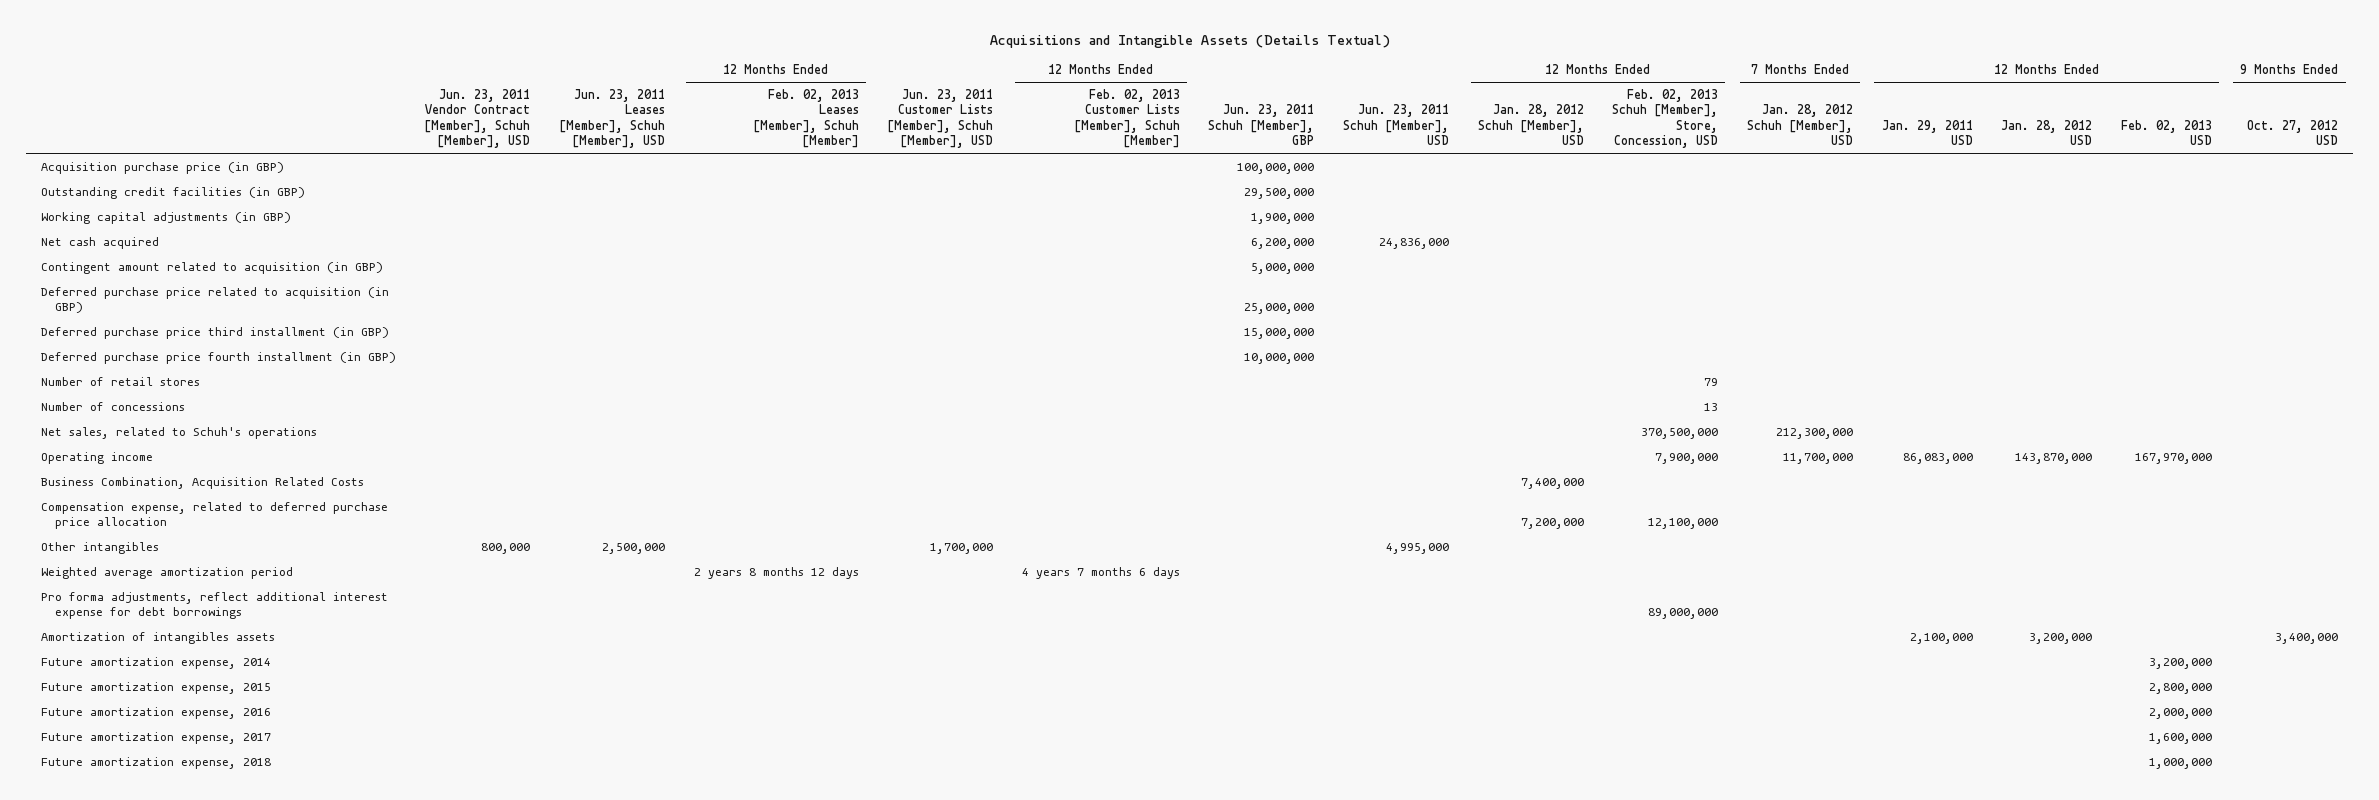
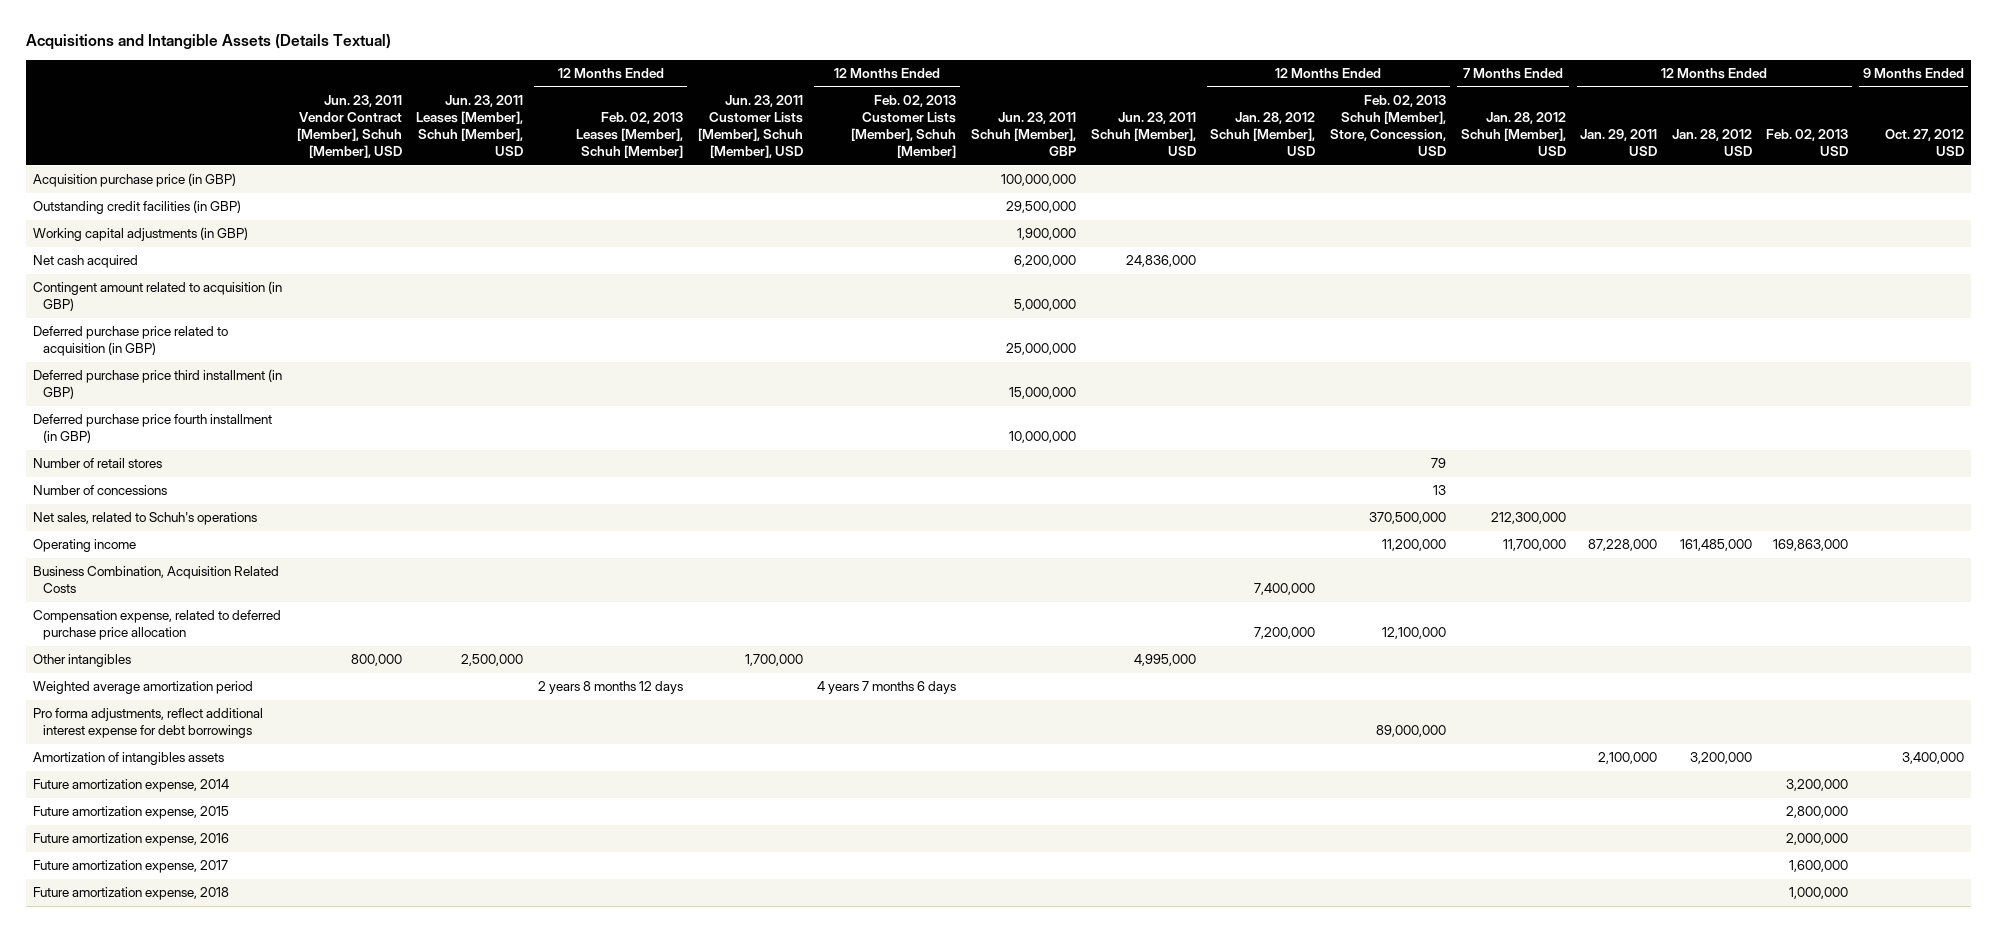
[1655,452,1719,464] 7,900,000 -> [1381,539,1446,552] 11,200,000
[1902,452,1973,464] 86,083,000 -> [1588,539,1658,552] 87,228,000
[2015,452,2093,464] 143,870,000 -> [1679,539,1752,552] 161,485,000
[2134,452,2212,464] 167,970,000 -> [1773,539,1849,552] 169,863,000

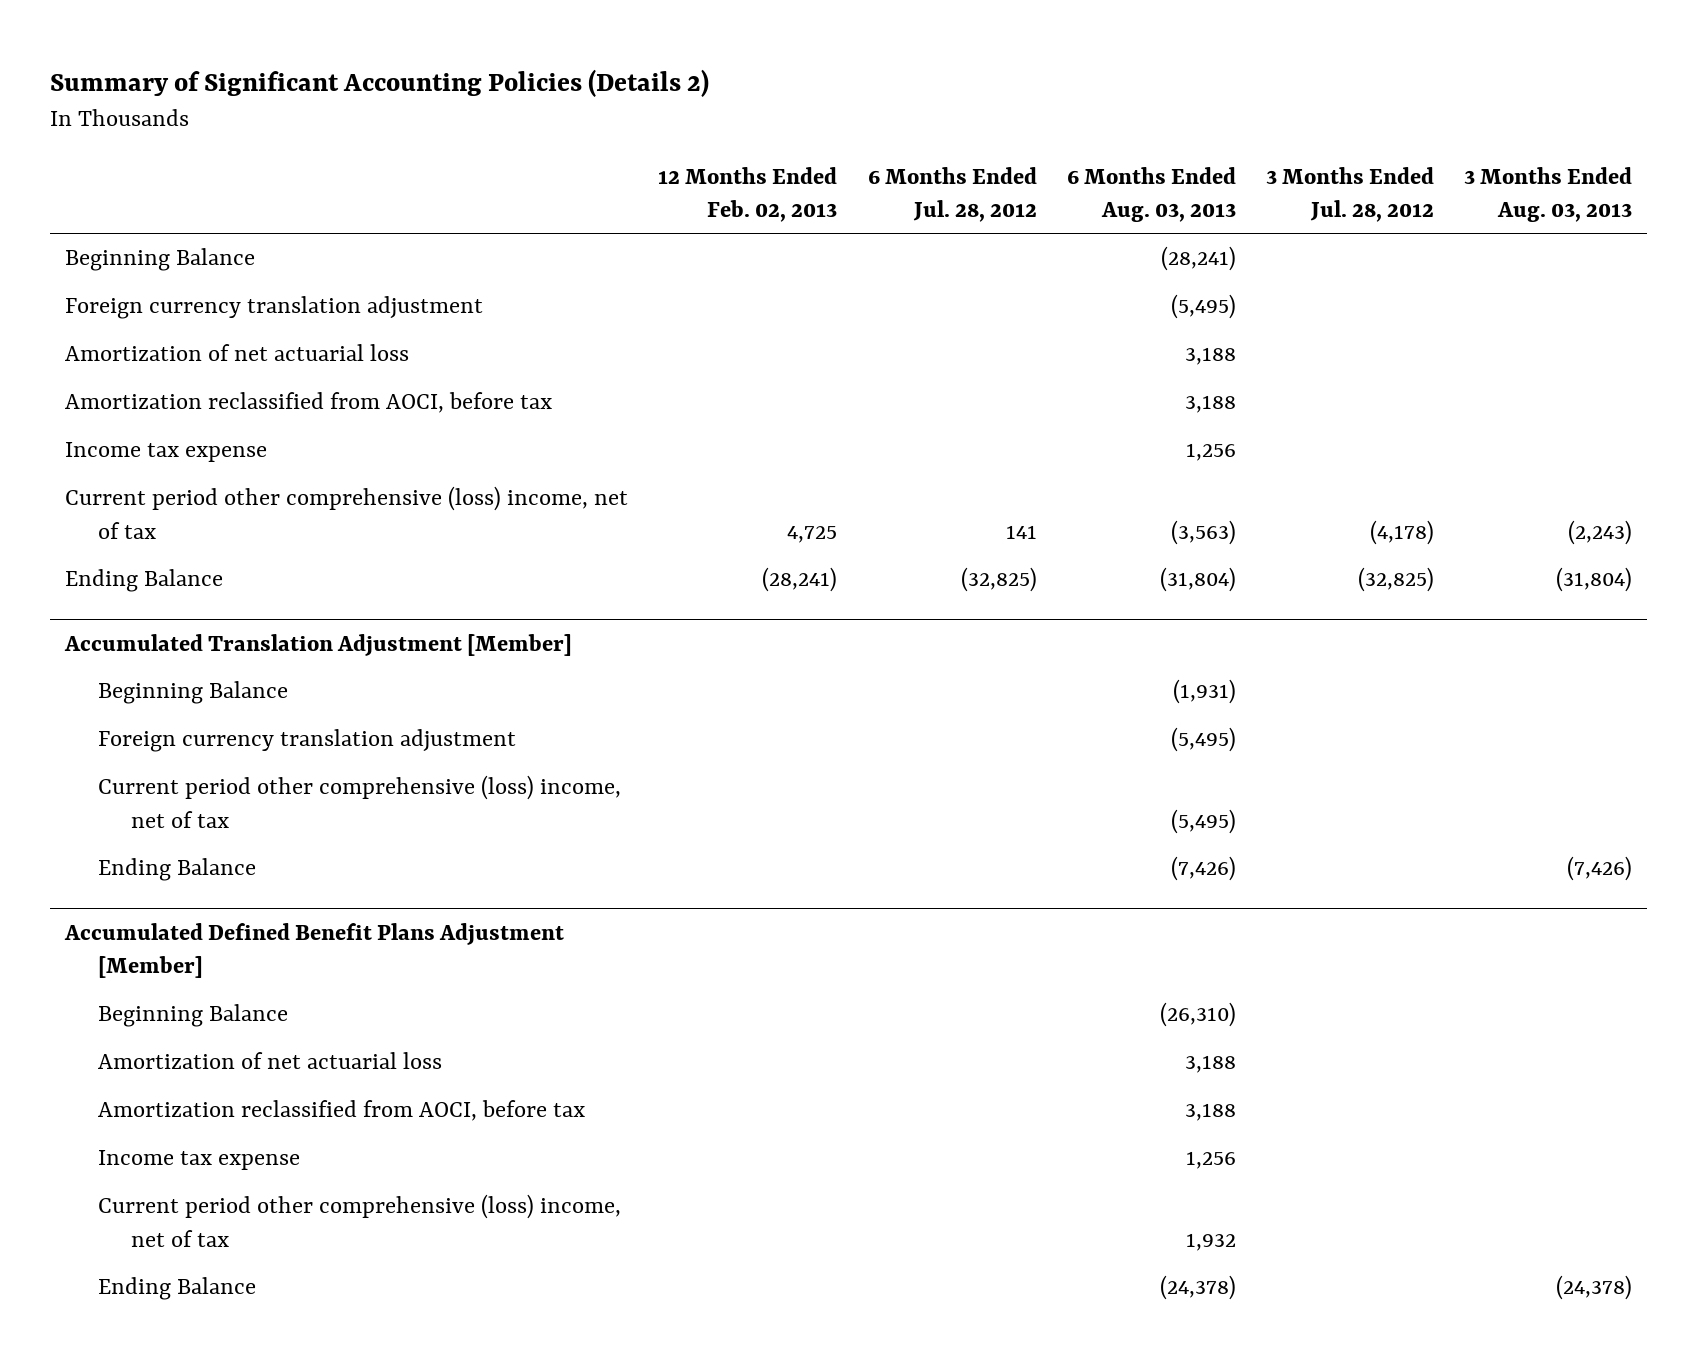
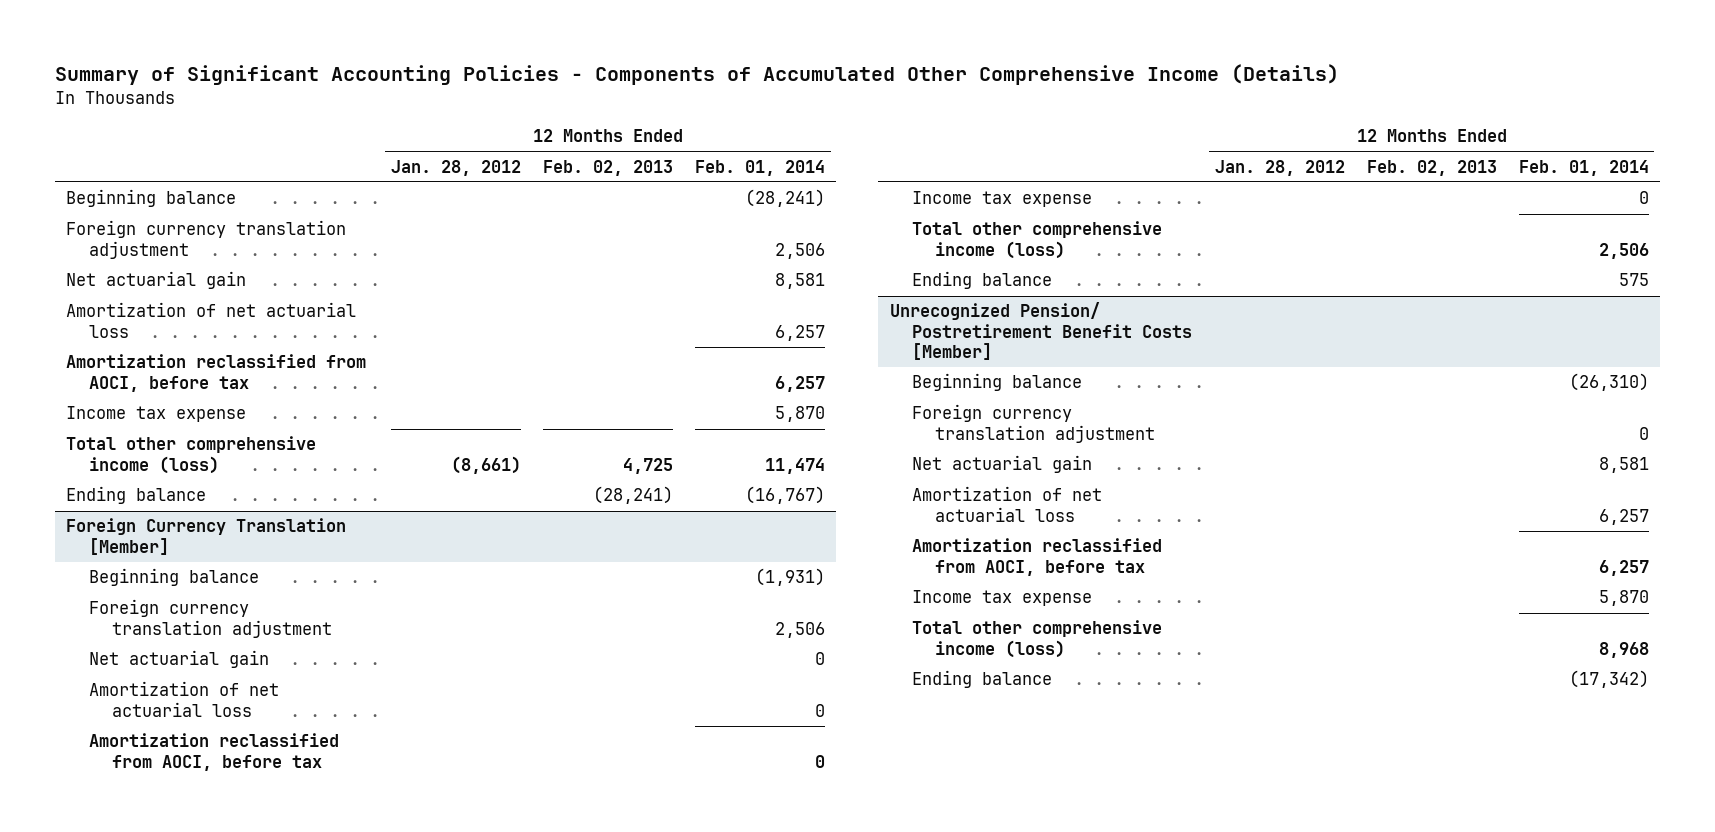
[50,68,710,97] Summary of Significant Accounting Policies (Details 2) -> [54,63,1339,85] Summary of Significant Accounting Policies - Components of Accumulated Other Comprehensive Income (Details)
[867,166,1037,222] 6 Months Ended Jul. 28, 2012 -> none
[1066,166,1236,222] 6 Months Ended Aug. 03, 2013 -> none
[1266,166,1435,222] 3 Months Ended Jul. 28, 2012 -> none
[1464,166,1633,222] 3 Months Ended Aug. 03, 2013 -> none
none -> [390,159,521,176] Jan. 28, 2012
none -> [695,159,826,176] Feb. 01, 2014
[65,248,256,272] Beginning Balance -> [65,189,236,208] Beginning balance
none -> [65,271,246,290] Net actuarial gain
[64,633,573,656] Accumulated Translation Adjustment [Member] -> none
[98,681,289,705] Beginning Balance -> none
[98,729,517,753] Foreign currency translation adjustment -> none
[98,775,622,828] Current period other comprehensive (loss) income, net of tax -> none
[98,858,257,882] Ending Balance -> none
[64,922,565,979] Accumulated Defined Benefit Plans Adjustment [Member] -> none
[98,1004,289,1028] Beginning Balance -> none
[98,1052,443,1070] Amortization of net actuarial loss -> none
[98,1100,586,1122] Amortization reclassified from AOCI, before tax -> none
[98,1150,301,1171] Income tax expense -> none
[98,1194,622,1247] Current period other comprehensive (loss) income, net of tax -> none
[98,1277,257,1301] Ending Balance -> none
[65,486,629,539] Current period other comprehensive (loss) income, net of tax -> [65,436,316,474] Total other comprehensive income (loss)
[65,569,224,593] Ending Balance -> [65,486,206,505] Ending balance
none -> [65,518,346,555] Foreign Currency Translation [Member]
none -> [88,568,259,587] Beginning balance
none -> [88,599,332,638] Foreign currency translation adjustment
none -> [88,650,269,669] Net actuarial gain
none -> [88,681,279,717] Amortization of net actuarial loss
none -> [88,733,339,771] Amortization reclassified from AOCI, before tax
none -> [912,191,1093,208] Income tax expense
none -> [912,221,1163,259] Total other comprehensive income (loss)
none -> [912,271,1053,290] Ending balance
none -> [889,302,1193,361] Unrecognized Pension/ Postretirement Benefit Costs [Member]
none -> [912,373,1083,392] Beginning balance
none -> [912,404,1156,443] Foreign currency translation adjustment
none -> [912,455,1093,474] Net actuarial gain
none -> [912,486,1103,522] Amortization of net actuarial loss
none -> [912,538,1163,576] Amortization reclassified from AOCI, before tax
none -> [912,590,1093,607] Income tax expense
none -> [912,620,1163,658] Total other comprehensive income (loss)
none -> [912,670,1053,689] Ending balance

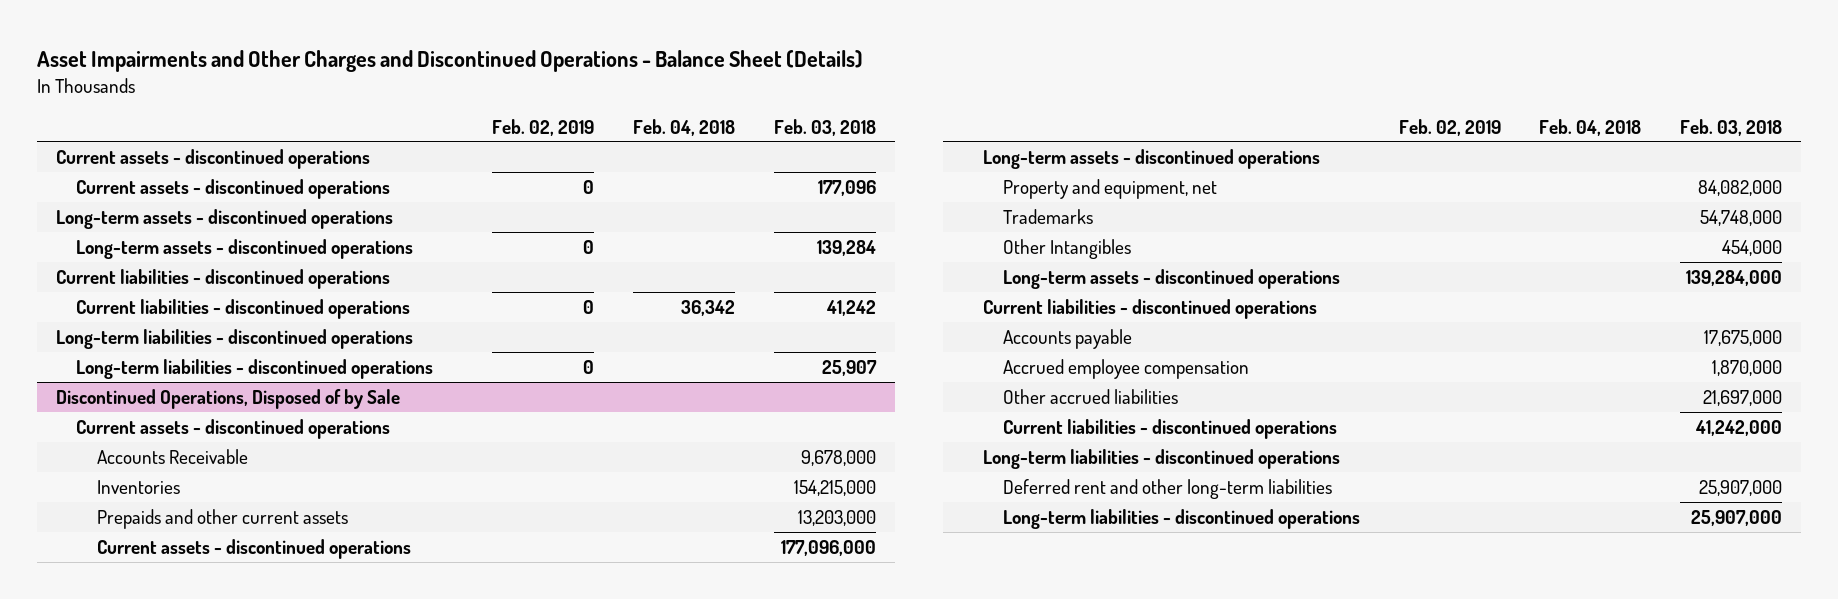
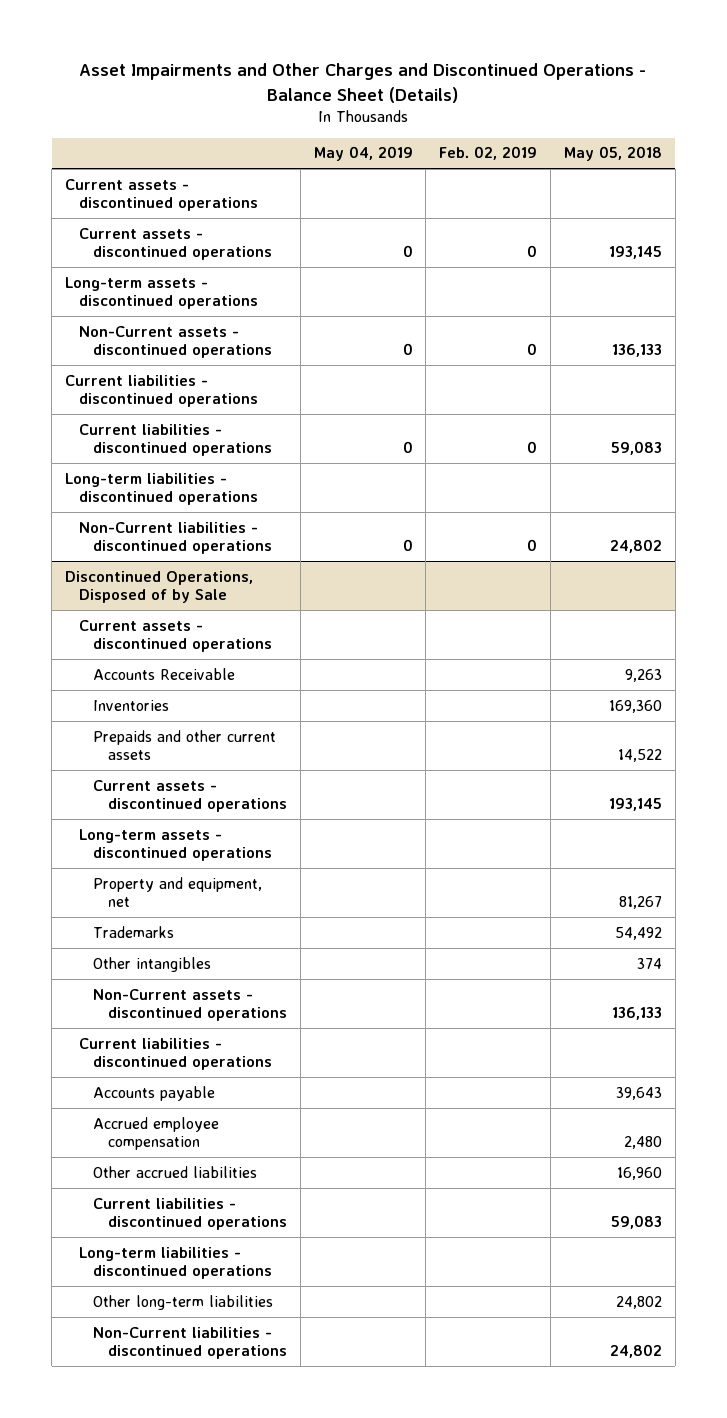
[633,118,736,136] Feb. 04, 2018 -> none
[773,118,876,136] Feb. 03, 2018 -> none
none -> [313,146,413,162] May 04, 2019
none -> [564,146,663,162] May 05, 2018
[76,238,414,259] Long-term assets - discontinued operations -> [79,325,273,359] Non-Current assets - discontinued operations
[76,358,434,379] Long-term liabilities - discontinued operations -> [79,521,273,555] Non-Current liabilities - discontinued operations
[1002,238,1131,259] Other Intangibles -> [93,956,212,972] Other intangibles
[1002,268,1340,289] Long-term assets - discontinued operations -> [93,988,287,1022] Non-Current assets - discontinued operations
[1002,478,1332,499] Deferred rent and other long-term liabilities -> [93,1294,274,1310] Other long-term liabilities
[1002,508,1360,529] Long-term liabilities - discontinued operations -> [93,1326,287,1360] Non-Current liabilities - discontinued operations

